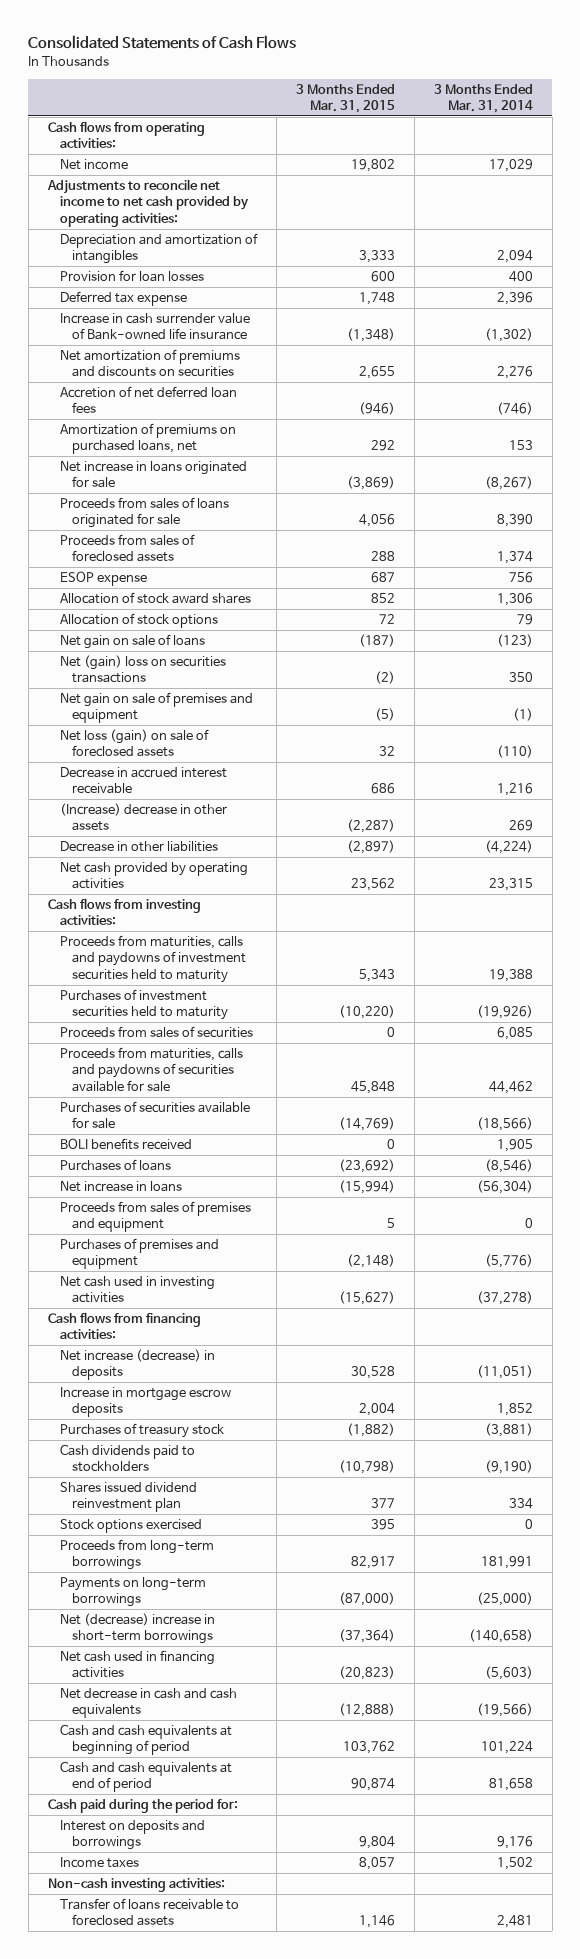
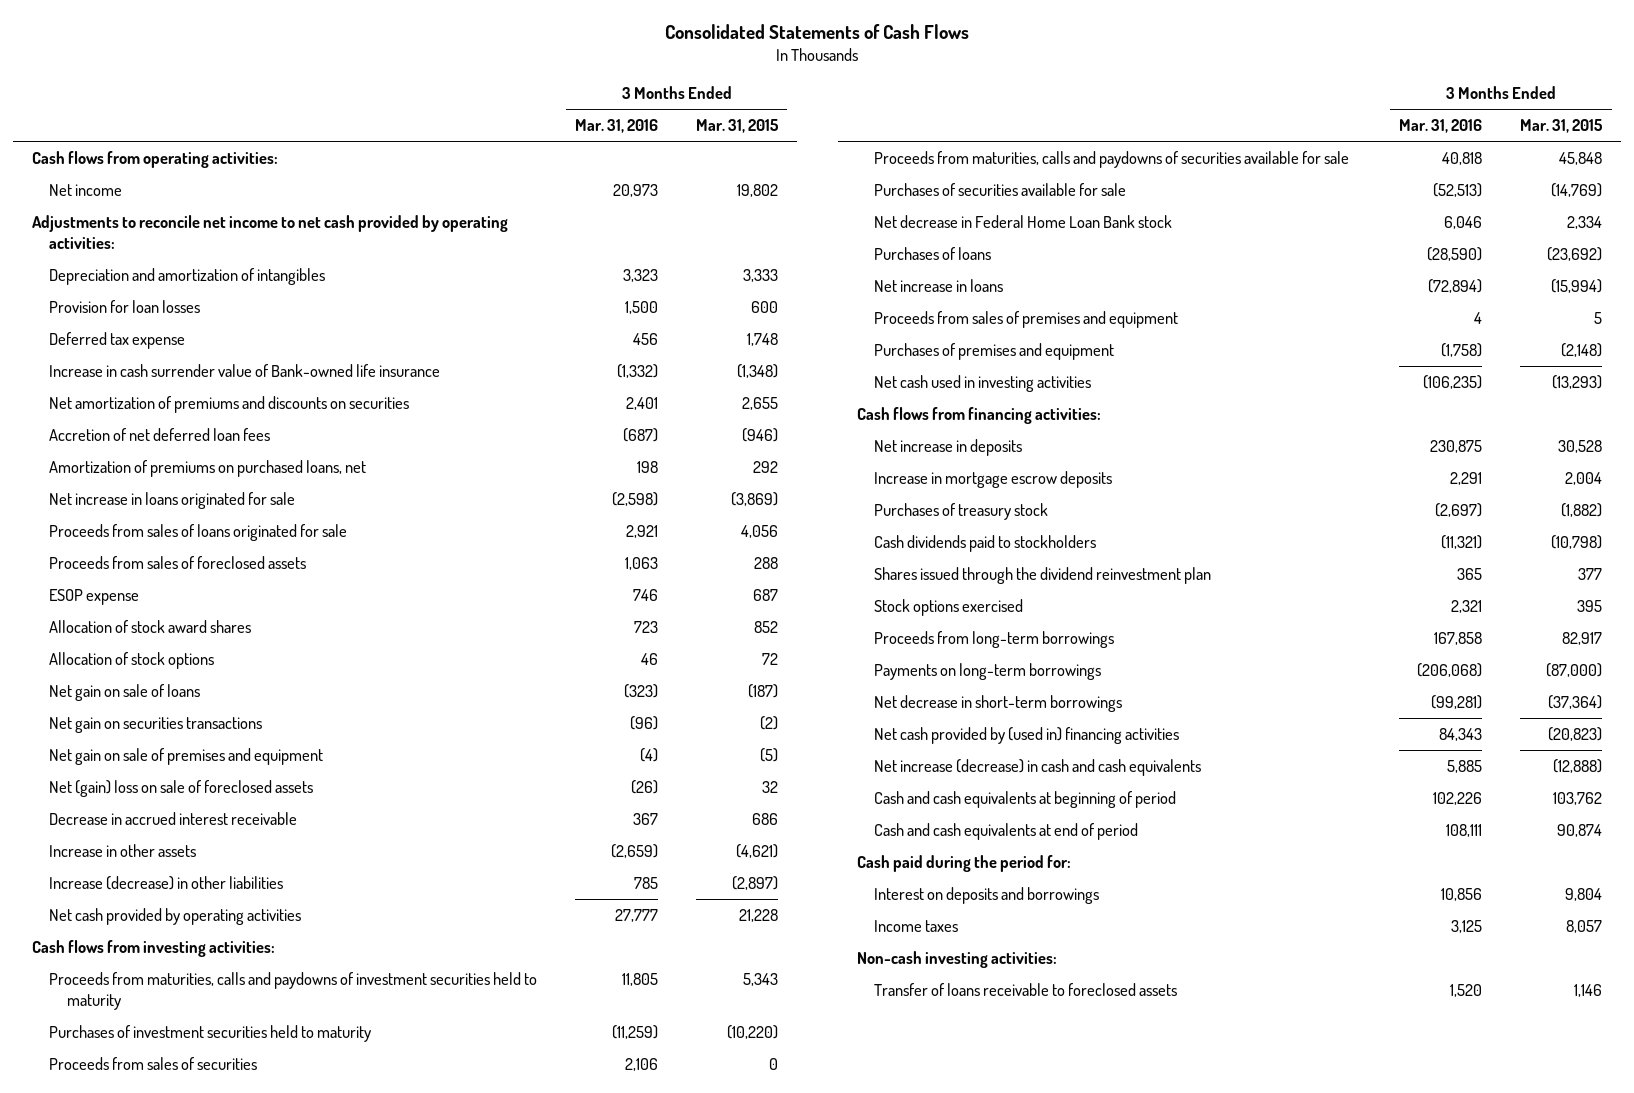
[433,83,533,114] 3 Months Ended Mar. 31, 2014 -> none
none -> [575,119,659,134] Mar. 31, 2016
[59,655,226,684] Net (gain) loss on securities transactions -> [49,716,263,733] Net gain on securities transactions
[59,729,209,758] Net loss (gain) on sale of foreclosed assets -> [49,779,314,797] Net (gain) loss on sale of foreclosed assets
[59,803,227,832] (Increase) decrease in other assets -> [49,843,197,857] Increase in other assets
[346,819,395,834] (2,287) -> [735,843,778,858] (4,621)
[59,841,218,853] Decrease in other liabilities -> [49,875,284,890] Increase (decrease) in other liabilities
[350,878,395,892] 23,562 -> [738,908,778,922] 21,228
[59,1138,192,1151] BOLI benefits received -> none
none -> [873,214,1172,228] Net decrease in Federal Home Loan Bank stock
[338,1291,395,1306] (15,627) -> [1552,374,1603,389] (13,293)
[59,1349,215,1381] Net increase (decrease) in deposits -> [873,438,1022,456] Net increase in deposits
[59,1482,197,1513] Shares issued dividend reinvestment plan -> [873,566,1211,584] Shares issued through the dividend reinvestment plan
[59,1613,215,1645] Net (decrease) increase in short-term borrowings -> [873,694,1122,712] Net decrease in short-term borrowings
[59,1650,215,1679] Net cash used in financing activities -> [873,726,1179,744] Net cash provided by (used in) financing activities
[59,1688,237,1719] Net decrease in cash and cash equivalents -> [873,758,1201,776] Net increase (decrease) in cash and cash equivalents

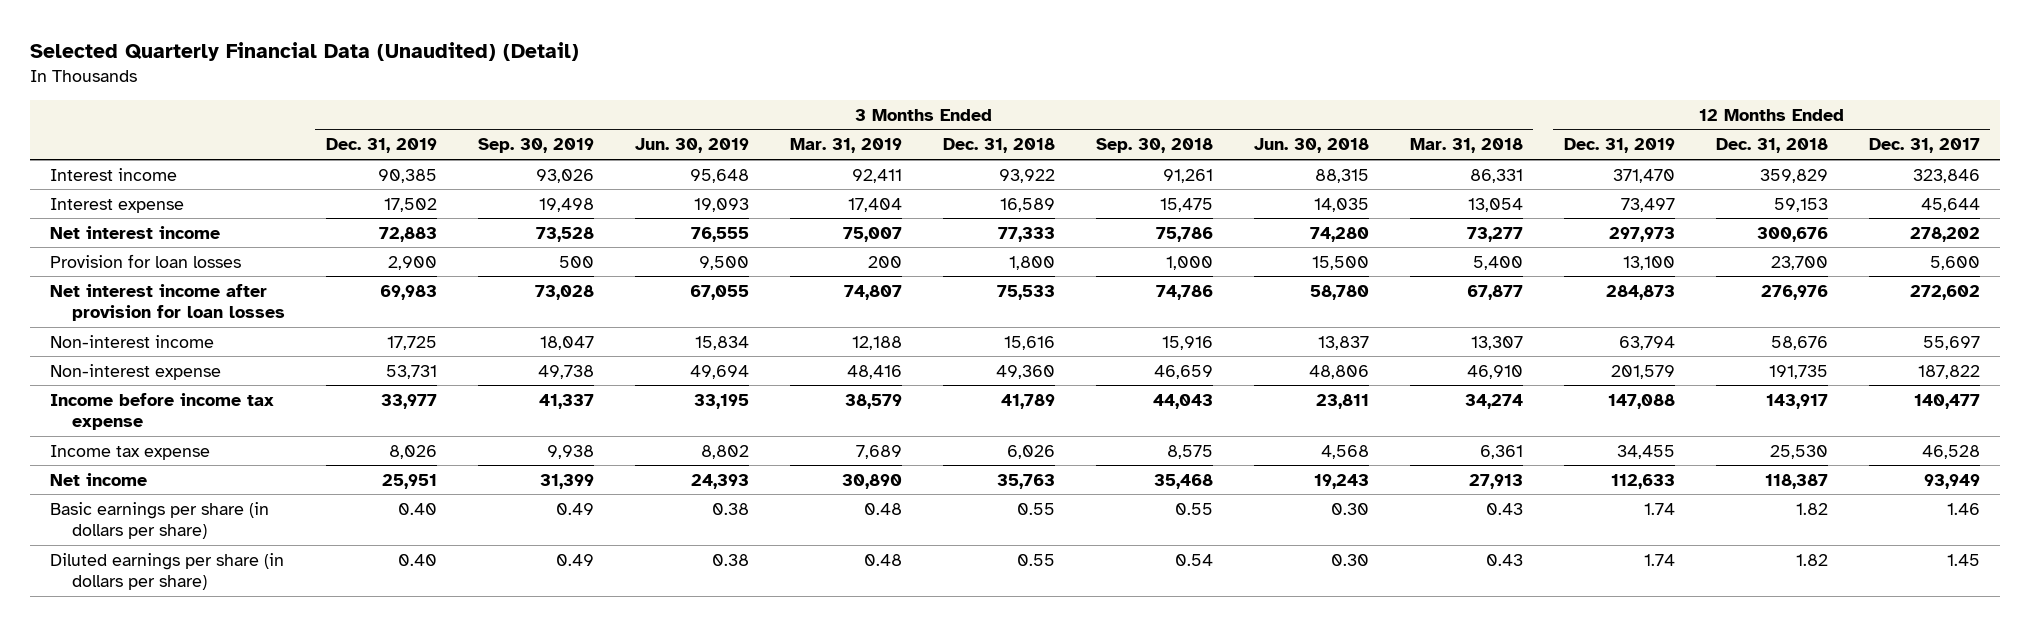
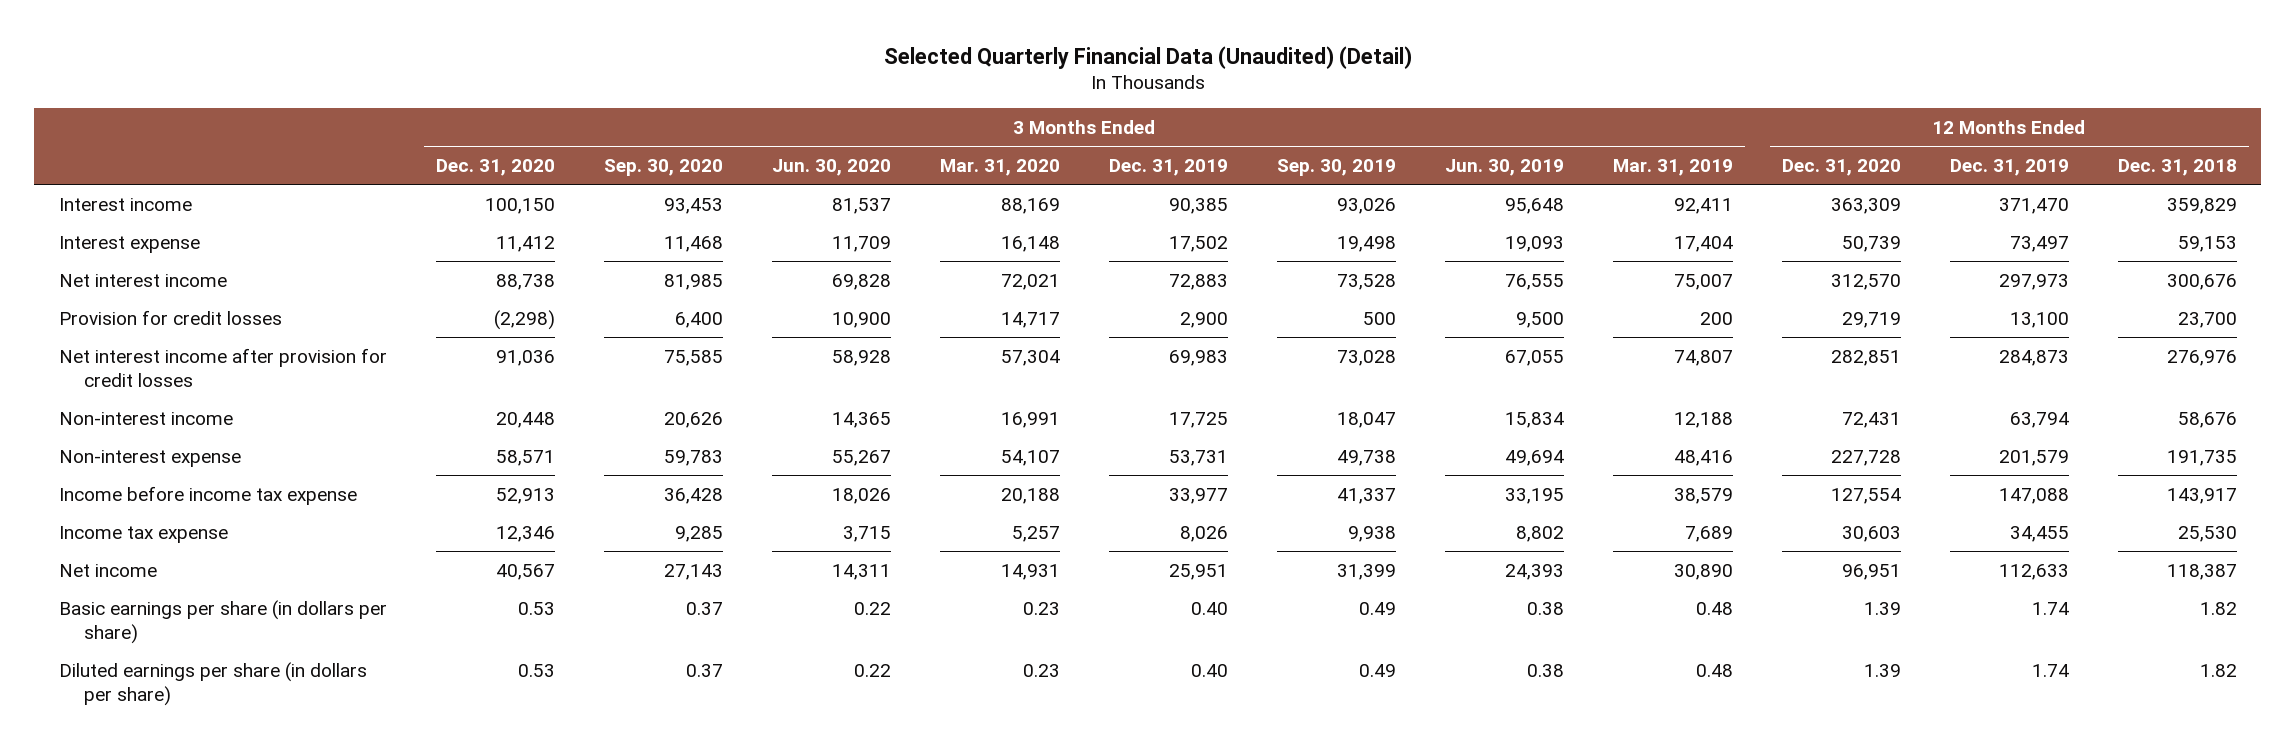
[942,138,1055,154] Dec. 31, 2018 -> none
[1095,138,1213,154] Sep. 30, 2018 -> none
[1253,138,1369,154] Jun. 30, 2018 -> none
[1409,138,1523,154] Mar. 31, 2018 -> none
[1868,138,1980,154] Dec. 31, 2017 -> none
none -> [435,158,555,176] Dec. 31, 2020
none -> [603,158,723,176] Sep. 30, 2020
none -> [771,158,891,176] Jun. 30, 2020
none -> [939,158,1060,176] Mar. 31, 2020
none -> [1781,158,1901,176] Dec. 31, 2020
[50,253,242,268] Provision for loan losses -> [58,309,282,325] Provision for credit losses
[50,283,285,321] Net interest income after provision for loan losses -> [58,347,387,387] Net interest income after provision for credit losses

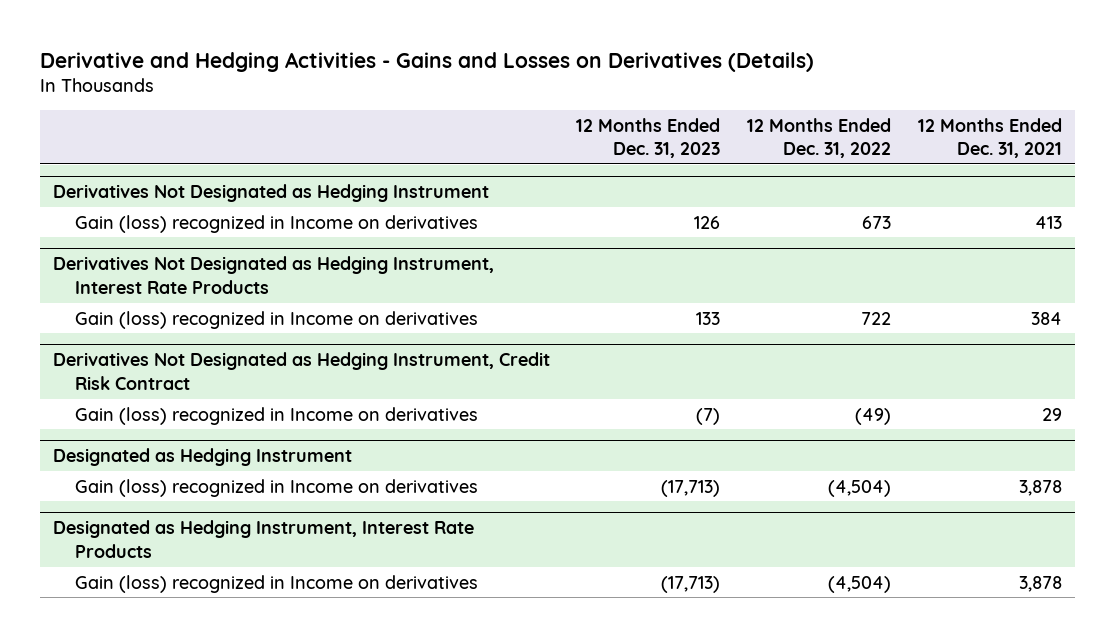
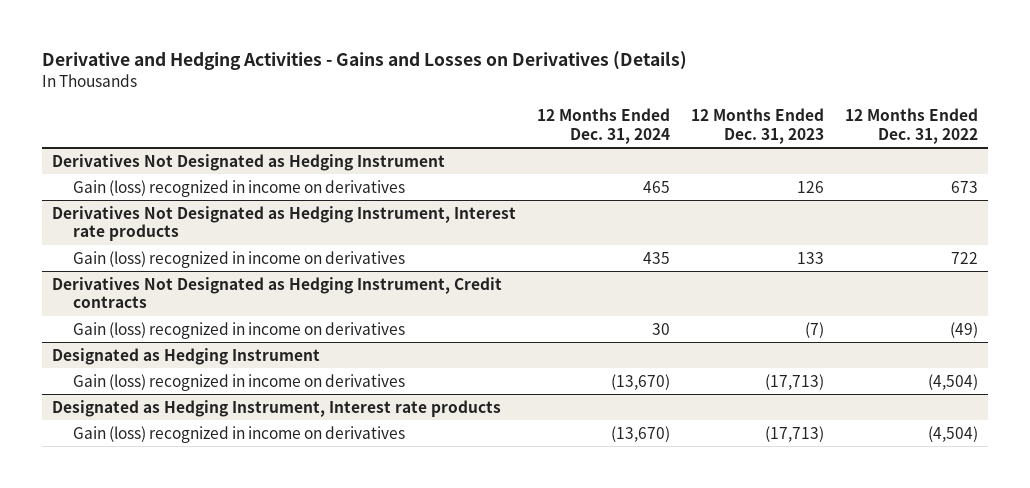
[917,117,1062,159] 12 Months Ended Dec. 31, 2021 -> none
none -> [537,107,671,144] 12 Months Ended Dec. 31, 2024
[75,214,479,233] Gain (loss) recognized in Income on derivatives -> [72,179,405,197] Gain (loss) recognized in income on derivatives
[52,256,494,294] Derivatives Not Designated as Hedging Instrument, Interest Rate Products -> [52,205,517,242] Derivatives Not Designated as Hedging Instrument, Interest rate products
[75,310,479,329] Gain (loss) recognized in Income on derivatives -> [72,250,405,268] Gain (loss) recognized in income on derivatives
[52,352,550,390] Derivatives Not Designated as Hedging Instrument, Credit Risk Contract -> [52,276,503,309] Derivatives Not Designated as Hedging Instrument, Credit contracts
[75,406,479,425] Gain (loss) recognized in Income on derivatives -> [72,321,405,339] Gain (loss) recognized in income on derivatives
[75,478,479,497] Gain (loss) recognized in Income on derivatives -> [72,373,405,391] Gain (loss) recognized in income on derivatives
[52,520,474,558] Designated as Hedging Instrument, Interest Rate Products -> [52,399,502,417] Designated as Hedging Instrument, Interest rate products
[75,574,479,593] Gain (loss) recognized in Income on derivatives -> [72,425,405,443] Gain (loss) recognized in income on derivatives

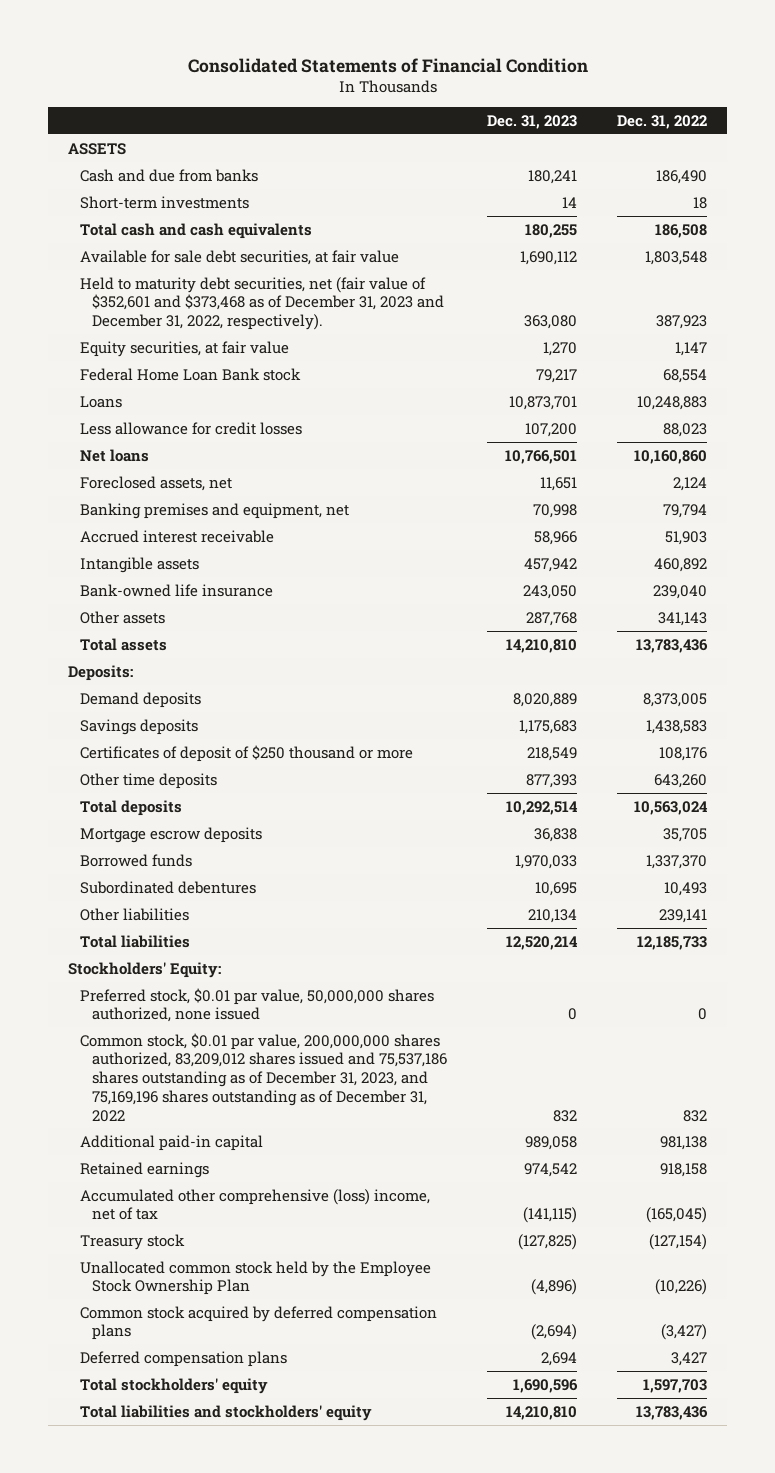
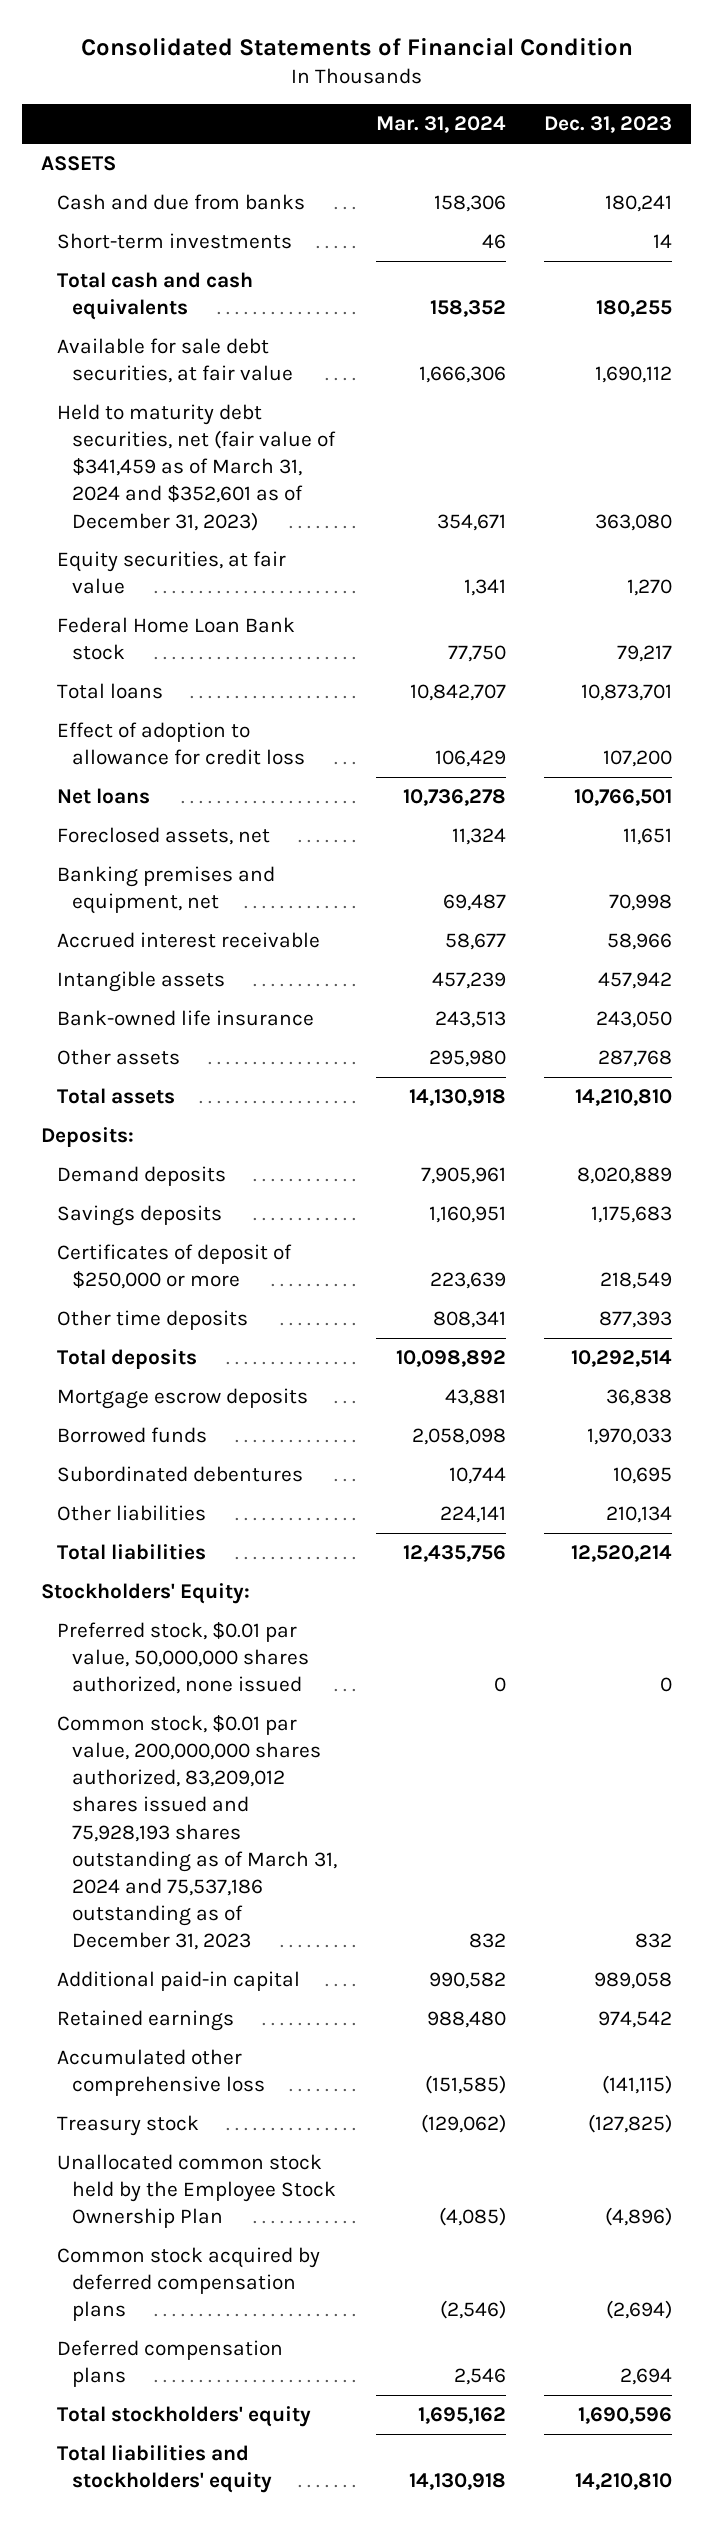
[617,114,708,129] Dec. 31, 2022 -> none
none -> [375,116,506,134] Mar. 31, 2024
[80,276,445,331] Held to maturity debt securities, net (fair value of $352,601 and $373,468 as of December 31, 2023 and December 31, 2022, respectively). -> [56,404,337,531] Held to maturity debt securities, net (fair value of $341,459 as of March 31, 2024 and $352,601 as of December 31, 2023)
[80,395,123,408] Loans -> [56,683,163,700] Total loans
[80,421,303,435] Less allowance for credit losses -> [56,722,306,766] Effect of adoption to allowance for credit loss
[80,744,414,762] Certificates of deposit of $250 thousand or more -> [56,1244,292,1290] Certificates of deposit of $250,000 or more
[80,1032,448,1122] Common stock, $0.01 par value, 200,000,000 shares authorized, 83,209,012 shares issued and 75,537,186 shares outstanding as of December 31, 2023, and 75,169,196 shares outstanding as of December 31, 2022 -> [56,1715,338,1950] Common stock, $0.01 par value, 200,000,000 shares authorized, 83,209,012 shares issued and 75,928,193 shares outstanding as of March 31, 2024 and 75,537,186 outstanding as of December 31, 2023
[80,1188,431,1221] Accumulated other comprehensive (loss) income, net of tax -> [56,2049,266,2097] Accumulated other comprehensive loss

